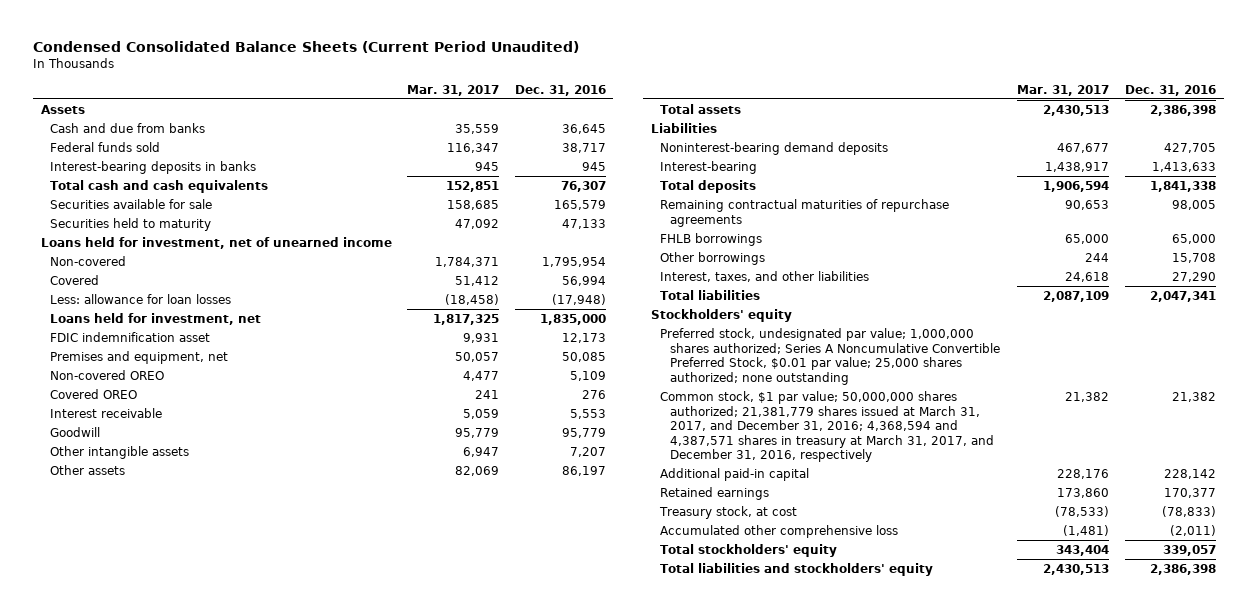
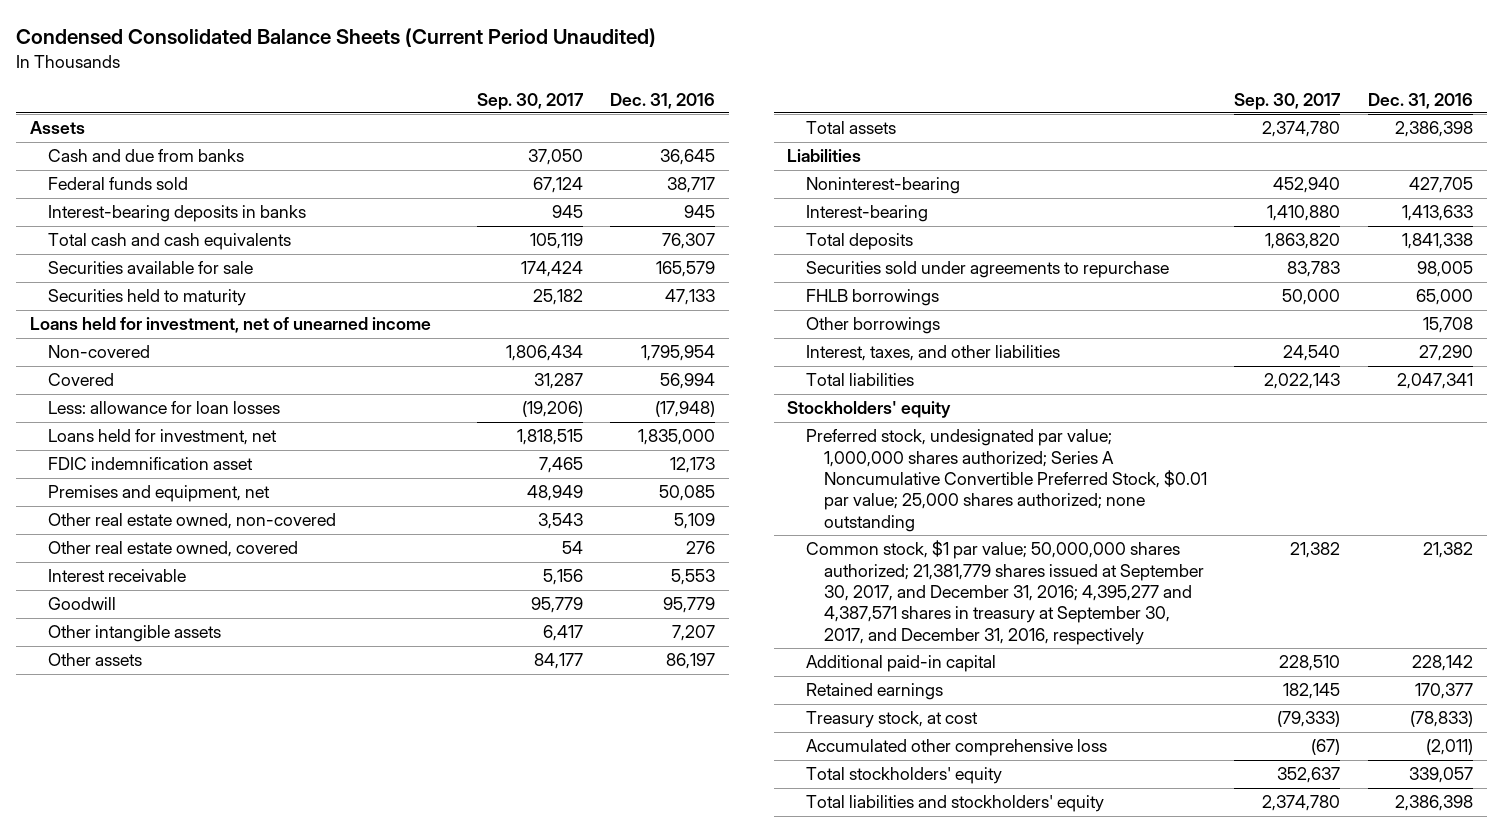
[407,84,500,96] Mar. 31, 2017 -> none
none -> [477,92,585,110] Sep. 30, 2017
[50,370,165,381] Non-covered OREO -> [48,513,337,530] Other real estate owned, non-covered
[50,389,138,400] Covered OREO -> [48,541,299,558] Other real estate owned, covered
[660,142,889,156] Noninterest-bearing demand deposits -> [805,177,960,195] Noninterest-bearing
[660,199,950,227] Remaining contractual maturities of repurchase agreements -> [805,261,1169,279] Securities sold under agreements to repurchase
[660,391,994,463] Common stock, $1 par value; 50,000,000 shares authorized; 21,381,779 shares issued at March 31, 2017, and December 31, 2016; 4,368,594 and 4,387,571 shares in treasury at March 31, 2017, and December 31, 2016, respectively -> [805,540,1205,645] Common stock, $1 par value; 50,000,000 shares authorized; 21,381,779 shares issued at September 30, 2017, and December 31, 2016; 4,395,277 and 4,387,571 shares in treasury at September 30, 2017, and December 31, 2016, respectively

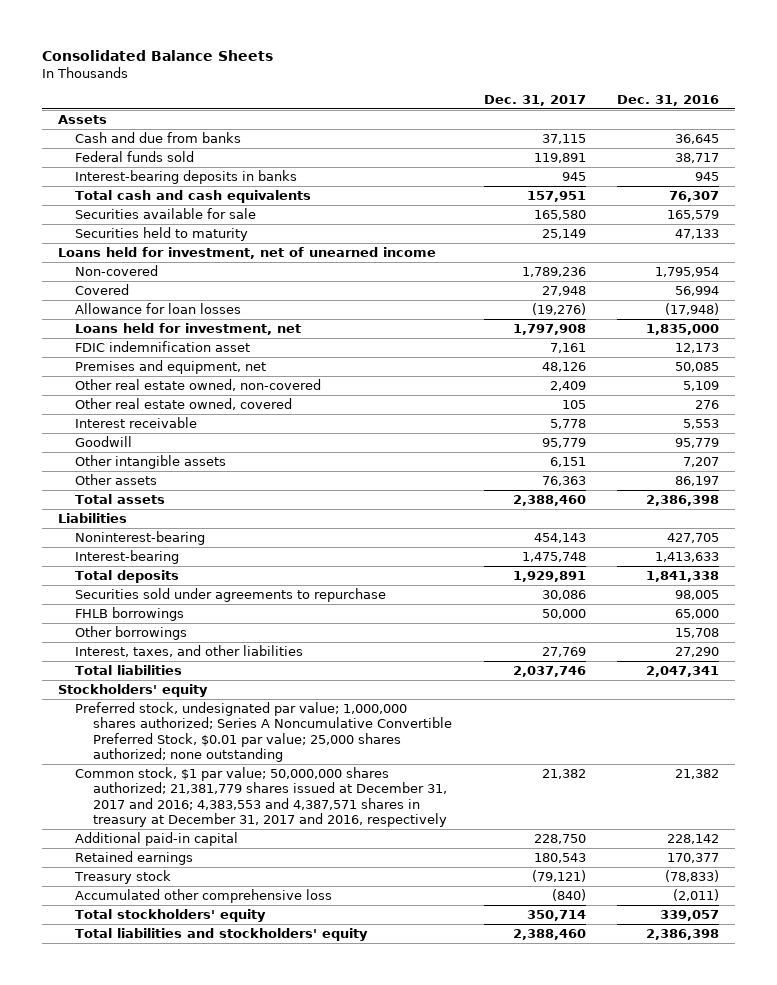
[16,27,657,47] Condensed Consolidated Balance Sheets (Current Period Unaudited) -> [41,49,273,61] Consolidated Balance Sheets
[477,92,585,110] Sep. 30, 2017 -> none
none -> [483,94,586,106] Dec. 31, 2017
[48,401,281,415] Less: allowance for loan losses -> [75,302,242,314] Allowance for loan losses
[805,540,1205,645] Common stock, $1 par value; 50,000,000 shares authorized; 21,381,779 shares issued at September 30, 2017, and December 31, 2016; 4,395,277 and 4,387,571 shares in treasury at September 30, 2017, and December 31, 2016, respectively -> [75,766,448,828] Common stock, $1 par value; 50,000,000 shares authorized; 21,381,779 shares issued at December 31, 2017 and 2016; 4,383,553 and 4,387,571 shares in treasury at December 31, 2017 and 2016, respectively
[805,711,978,729] Treasury stock, at cost -> [74,869,172,884] Treasury stock

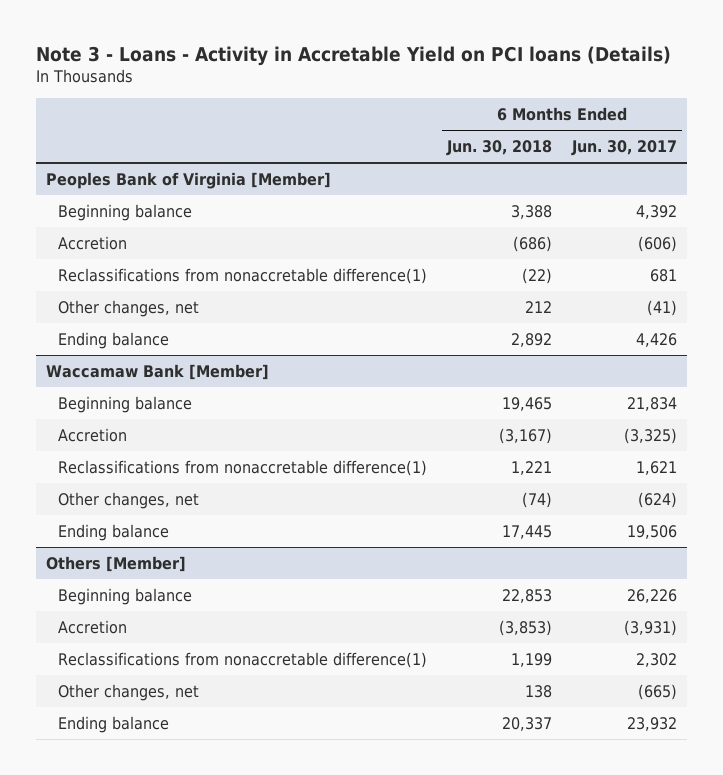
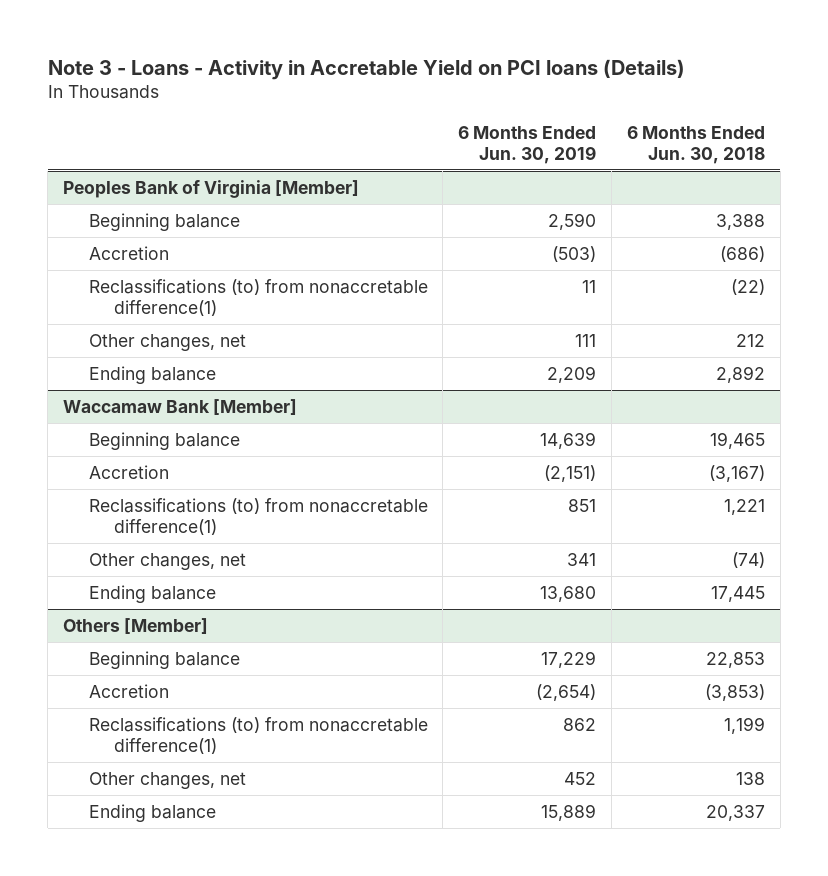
[571,139,678,156] Jun. 30, 2017 -> none
none -> [458,125,597,164] 6 Months Ended Jun. 30, 2019
[57,267,427,284] Reclassifications from nonaccretable difference(1) -> [88,278,428,316] Reclassifications (to) from nonaccretable difference(1)
[57,459,427,476] Reclassifications from nonaccretable difference(1) -> [88,497,428,535] Reclassifications (to) from nonaccretable difference(1)
[57,651,427,668] Reclassifications from nonaccretable difference(1) -> [88,716,428,754] Reclassifications (to) from nonaccretable difference(1)

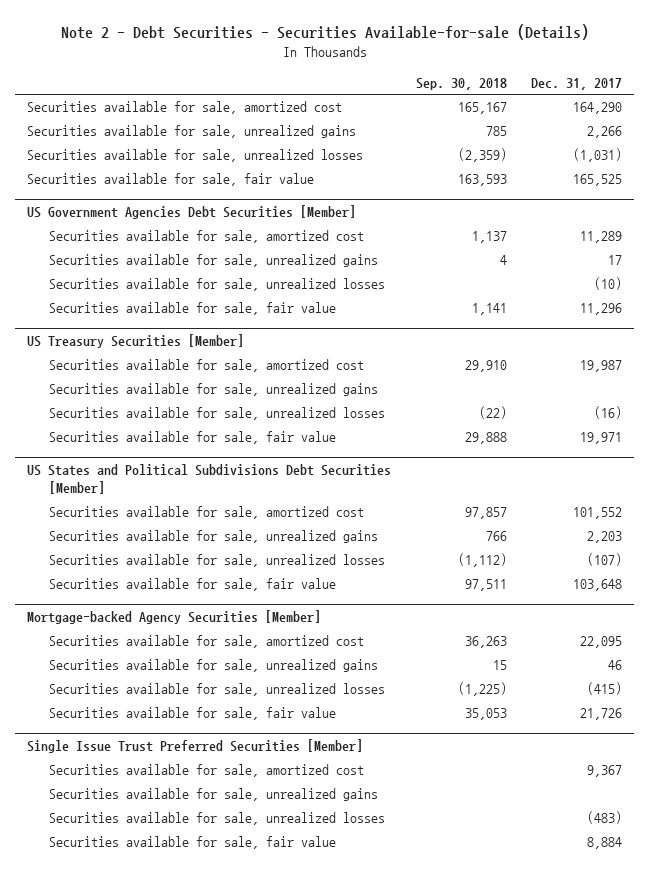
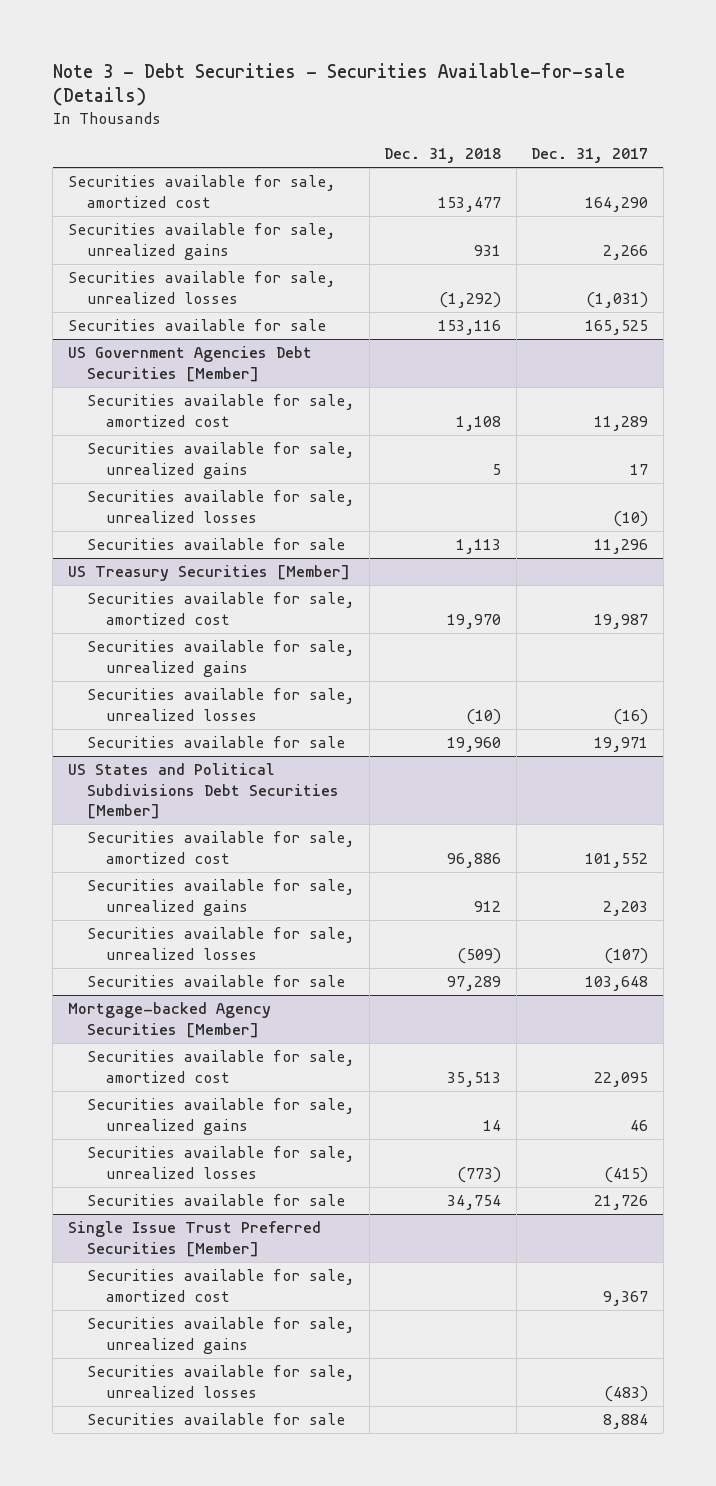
[60,24,589,41] Note 2 - Debt Securities - Securities Available-for-sale (Details) -> [52,62,625,107] Note 3 - Debt Securities - Securities Available-for-sale (Details)
[415,77,507,90] Sep. 30, 2018 -> none
none -> [384,147,502,163] Dec. 31, 2018
[27,173,315,187] Securities available for sale, fair value -> [67,319,326,332] Securities available for sale
[49,302,337,316] Securities available for sale, fair value -> [86,538,345,551] Securities available for sale
[49,431,337,445] Securities available for sale, fair value -> [86,736,345,749] Securities available for sale
[49,578,337,592] Securities available for sale, fair value -> [86,975,345,988] Securities available for sale
[49,707,337,721] Securities available for sale, fair value -> [86,1194,345,1207] Securities available for sale
[49,836,337,850] Securities available for sale, fair value -> [86,1413,345,1426] Securities available for sale

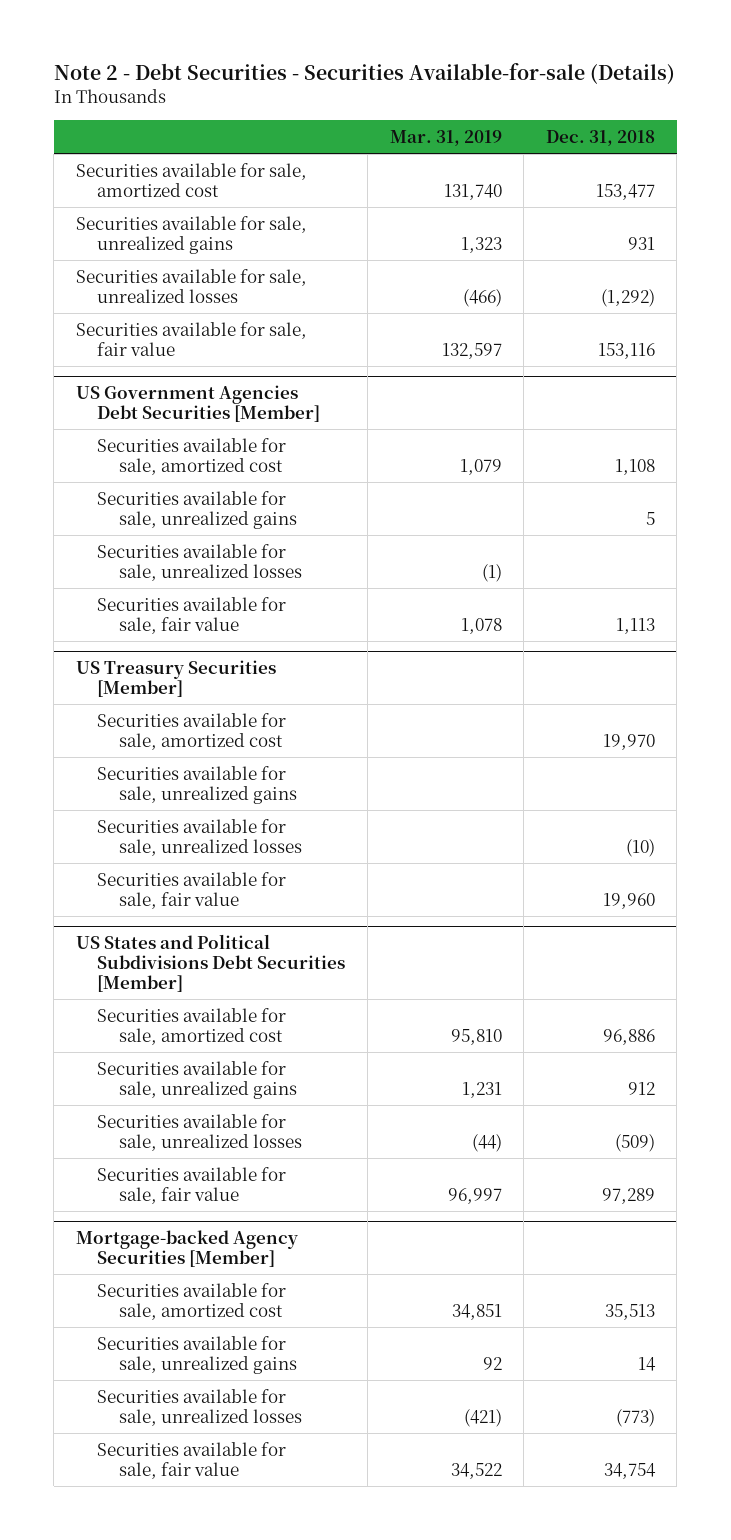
[52,62,625,107] Note 3 - Debt Securities - Securities Available-for-sale (Details) -> [53,63,675,85] Note 2 - Debt Securities - Securities Available-for-sale (Details)
[531,147,649,163] Dec. 31, 2017 -> none
none -> [389,129,502,146] Mar. 31, 2019
[67,319,326,332] Securities available for sale -> [75,321,307,356] Securities available for sale, fair value
[86,538,345,551] Securities available for sale -> [97,596,287,634] Securities available for sale, fair value
[86,736,345,749] Securities available for sale -> [97,871,287,909] Securities available for sale, fair value
[86,975,345,988] Securities available for sale -> [97,1166,287,1204] Securities available for sale, fair value
[67,1221,321,1257] Single Issue Trust Preferred Securities [Member] -> none
[86,1269,354,1302] Securities available for sale, amortized cost -> none
[86,1317,354,1354] Securities available for sale, unrealized gains -> none
[86,1365,354,1398] Securities available for sale, unrealized losses -> none
[86,1413,345,1426] Securities available for sale -> none
[86,1194,345,1207] Securities available for sale -> [97,1441,287,1479] Securities available for sale, fair value

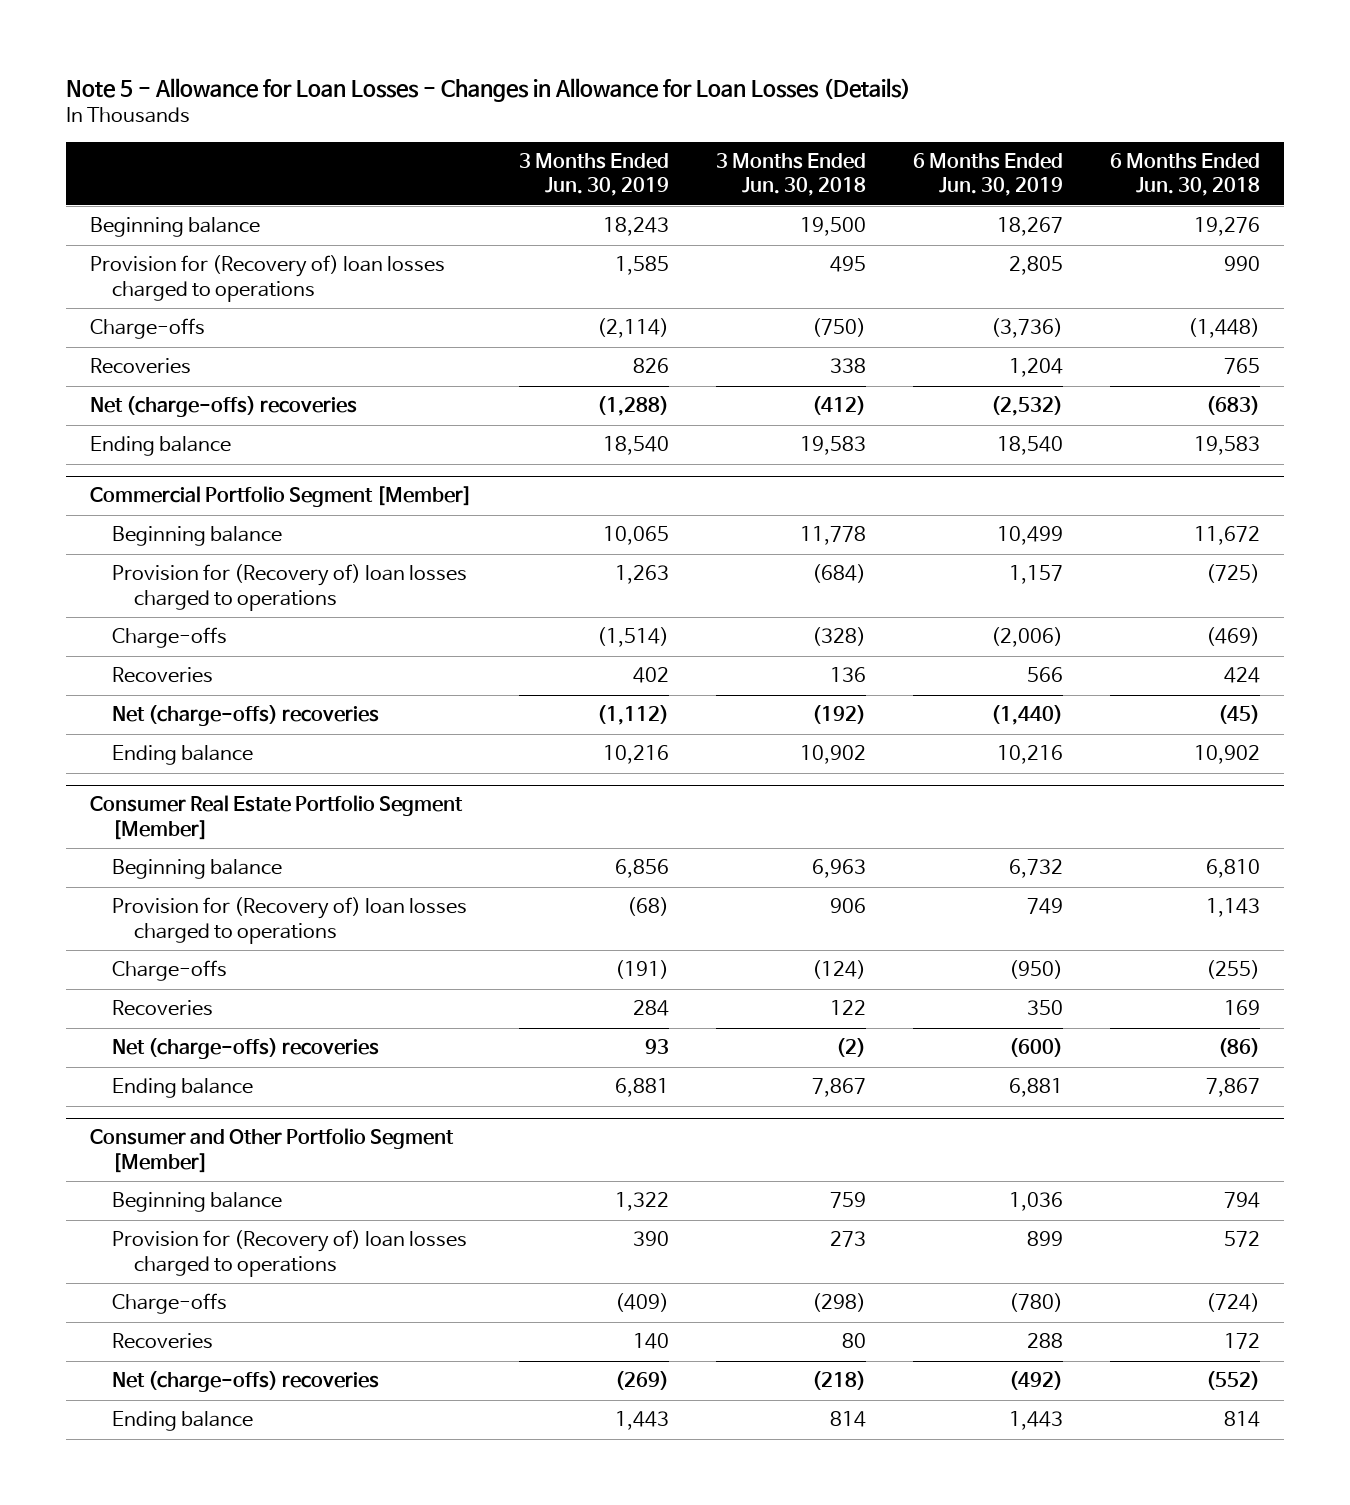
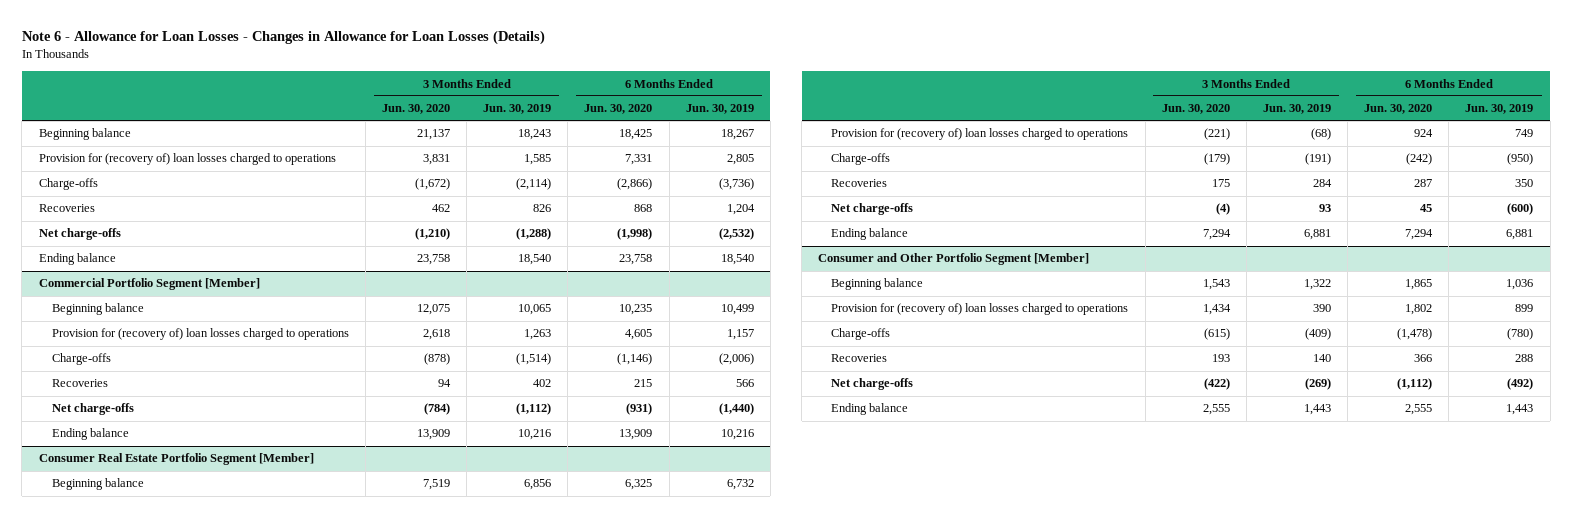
[66,78,912,103] Note 5 - Allowance for Loan Losses - Changes in Allowance for Loan Losses (Details) -> [21,30,545,46] Note 6 - Allowance for Loan Losses - Changes in Allowance for Loan Losses (Details)
[715,152,866,197] 3 Months Ended Jun. 30, 2018 -> none
[1110,152,1261,197] 6 Months Ended Jun. 30, 2018 -> none
none -> [381,104,450,115] Jun. 30, 2020
none -> [584,104,653,115] Jun. 30, 2020
[89,255,445,302] Provision for (Recovery of) loan losses charged to operations -> [38,153,336,166] Provision for (recovery of) loan losses charged to operations
[89,396,357,418] Net (charge-offs) recoveries -> [38,228,121,241] Net charge-offs
[111,564,467,611] Provision for (Recovery of) loan losses charged to operations -> [51,328,349,341] Provision for (recovery of) loan losses charged to operations
[111,705,379,727] Net (charge-offs) recoveries -> [51,403,134,416] Net charge-offs
[111,897,467,944] Provision for (Recovery of) loan losses charged to operations -> [831,128,1129,141] Provision for (recovery of) loan losses charged to operations
[111,1038,379,1060] Net (charge-offs) recoveries -> [831,203,914,216] Net charge-offs
[111,1230,467,1277] Provision for (Recovery of) loan losses charged to operations -> [831,303,1129,316] Provision for (recovery of) loan losses charged to operations
[111,1371,379,1393] Net (charge-offs) recoveries -> [831,378,914,391] Net charge-offs

